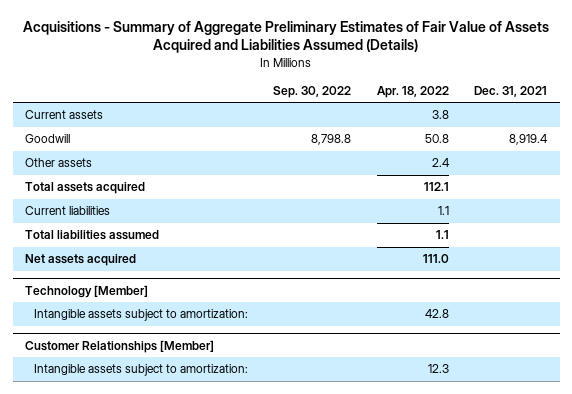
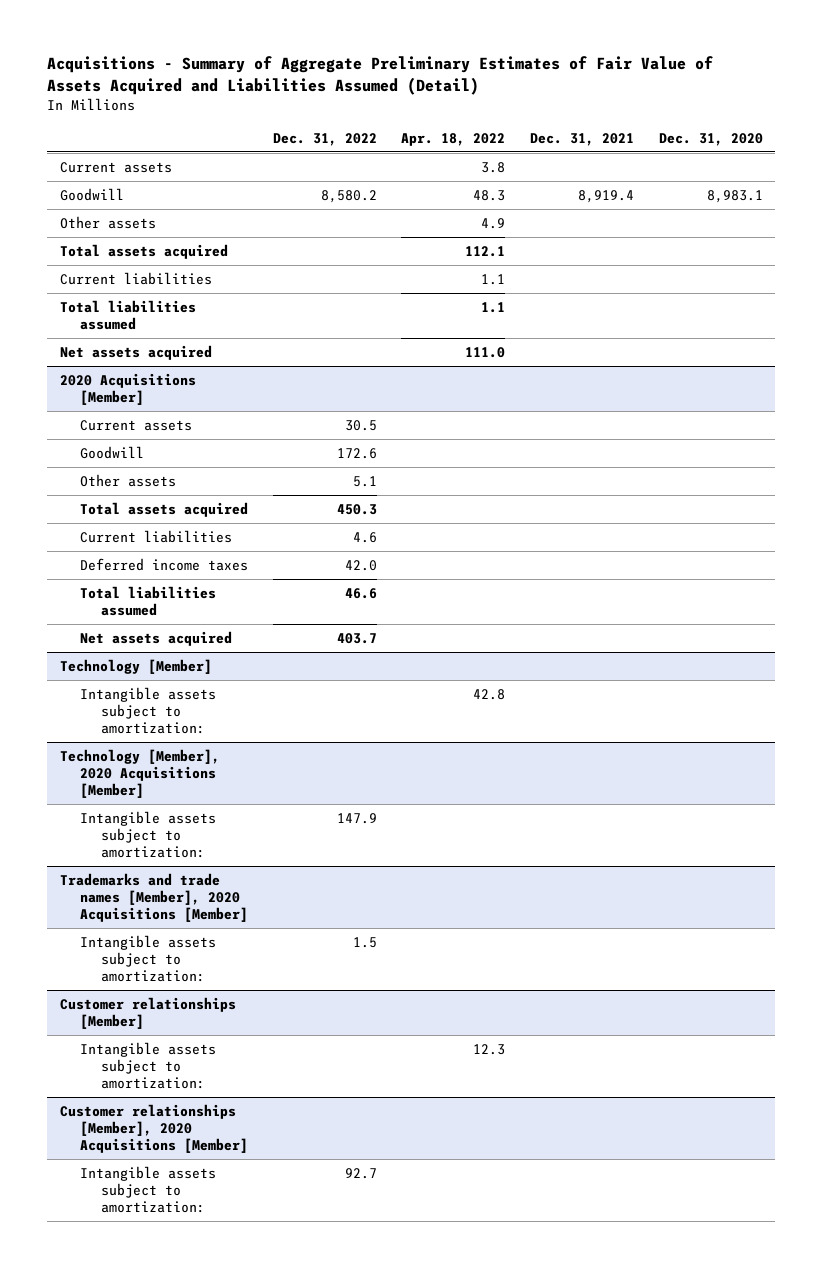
[23,20,550,54] Acquisitions - Summary of Aggregate Preliminary Estimates of Fair Value of Assets Acquired and Liabilities Assumed (Details) -> [47,56,714,95] Acquisitions - Summary of Aggregate Preliminary Estimates of Fair Value of Assets Acquired and Liabilities Assumed (Detail)
[273,85,352,98] Sep. 30, 2022 -> none
none -> [272,132,377,146] Dec. 31, 2022
none -> [658,132,763,146] Dec. 31, 2020
[424,134,449,144] 50.8 -> [473,189,506,201] 48.3
[431,158,450,168] 2.4 -> [481,217,506,229] 4.9
none -> [59,372,196,406] 2020 Acquisitions [Member]
none -> [80,419,193,431] Current assets
none -> [80,445,145,459] Goodwill
none -> [80,473,177,487] Other assets
none -> [80,501,249,517] Total assets acquired
none -> [80,529,233,543] Current liabilities
none -> [80,557,249,571] Deferred income taxes
none -> [80,585,217,617] Total liabilities assumed
none -> [80,630,233,646] Net assets acquired
none -> [59,748,220,799] Technology [Member], 2020 Acquisitions [Member]
none -> [80,810,217,859] Intangible assets subject to amortization:
none -> [59,872,249,923] Trademarks and trade names [Member], 2020 Acquisitions [Member]
none -> [80,934,217,983] Intangible assets subject to amortization:
[25,339,215,353] Customer Relationships [Member] -> [59,996,236,1030] Customer relationships [Member]
none -> [59,1103,249,1154] Customer relationships [Member], 2020 Acquisitions [Member]
none -> [80,1165,217,1214] Intangible assets subject to amortization:

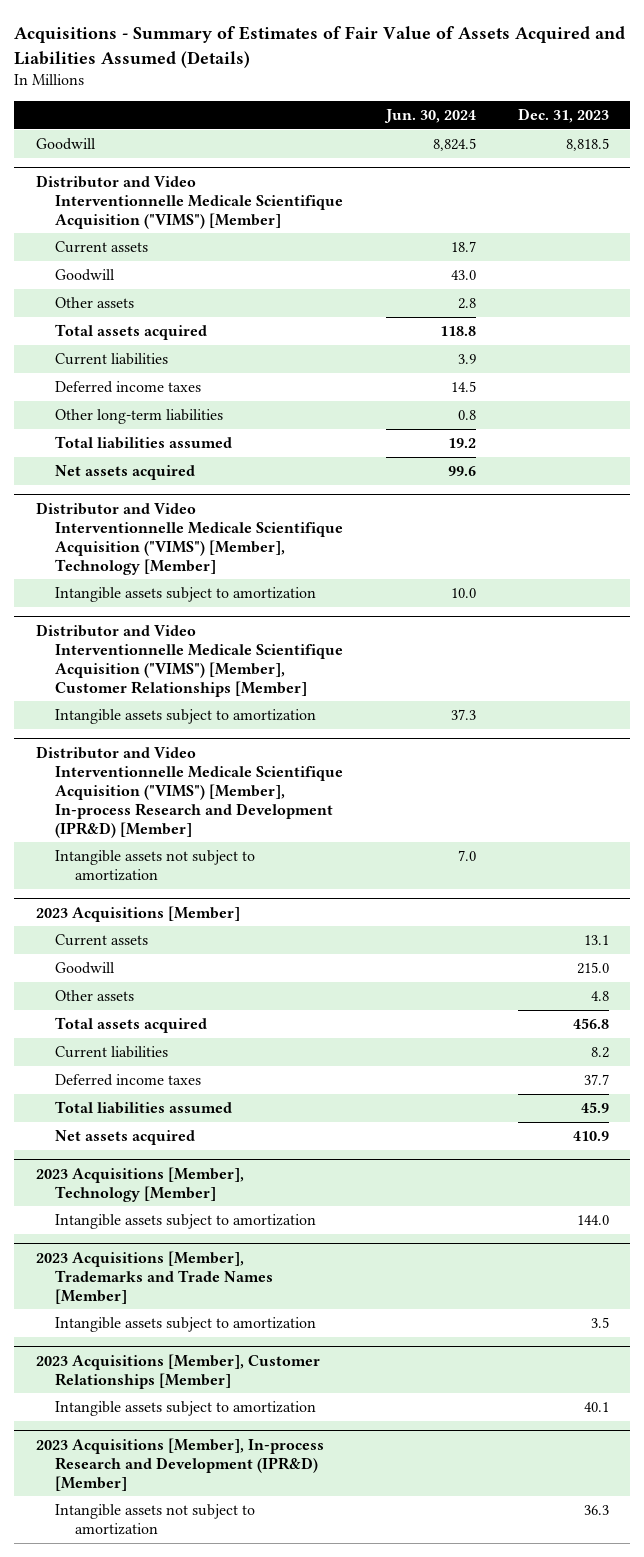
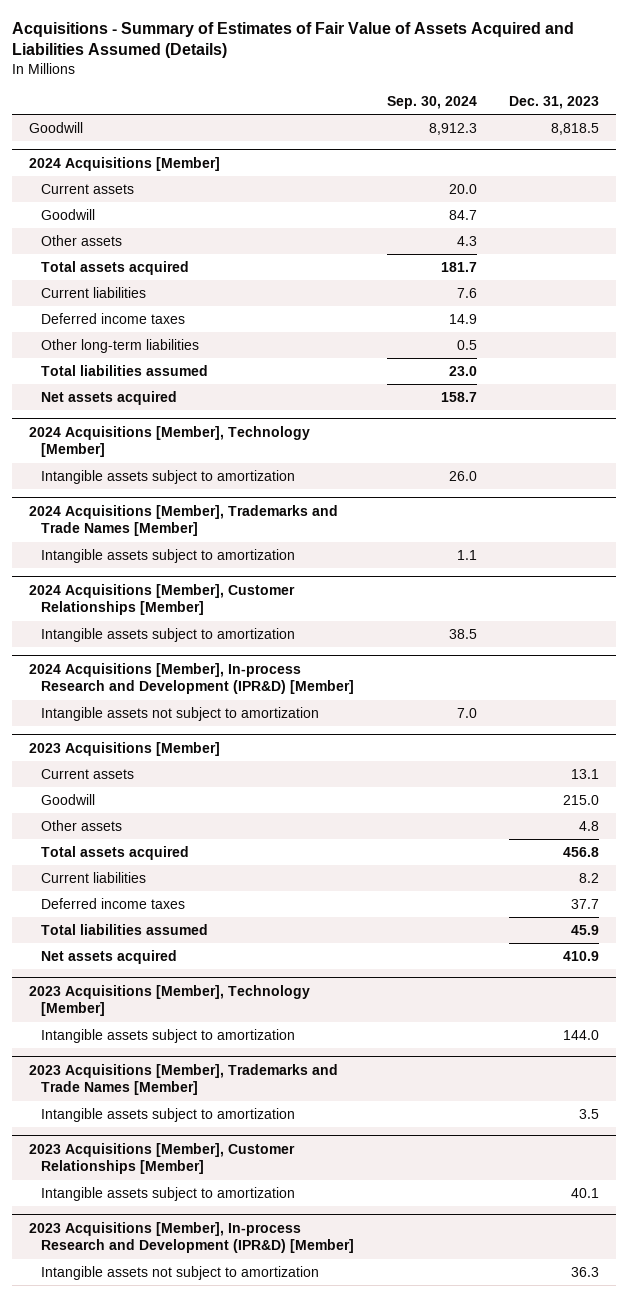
[383,108,476,123] Jun. 30, 2024 -> none
none -> [386,95,477,109] Sep. 30, 2024
[35,174,344,229] Distributor and Video Interventionnelle Medicale Scientifique Acquisition ("VIMS") [Member] -> [28,156,220,171] 2024 Acquisitions [Member]
[35,501,344,575] Distributor and Video Interventionnelle Medicale Scientifique Acquisition ("VIMS") [Member], Technology [Member] -> none
[55,587,317,603] Intangible assets subject to amortization -> none
[35,623,344,697] Distributor and Video Interventionnelle Medicale Scientifique Acquisition ("VIMS") [Member], Customer Relationships [Member] -> none
[55,709,317,725] Intangible assets subject to amortization -> none
none -> [28,425,310,458] 2024 Acquisitions [Member], Technology [Member]
none -> [40,469,295,484] Intangible assets subject to amortization
none -> [28,504,338,537] 2024 Acquisitions [Member], Trademarks and Trade Names [Member]
none -> [40,548,295,563] Intangible assets subject to amortization
none -> [28,583,295,616] 2024 Acquisitions [Member], Customer Relationships [Member]
none -> [40,627,295,642] Intangible assets subject to amortization
[35,745,344,838] Distributor and Video Interventionnelle Medicale Scientifique Acquisition ("VIMS") [Member], In-process Research and Development (IPR&D) [Member] -> [28,662,354,695] 2024 Acquisitions [Member], In-process Research and Development (IPR&D) [Member]

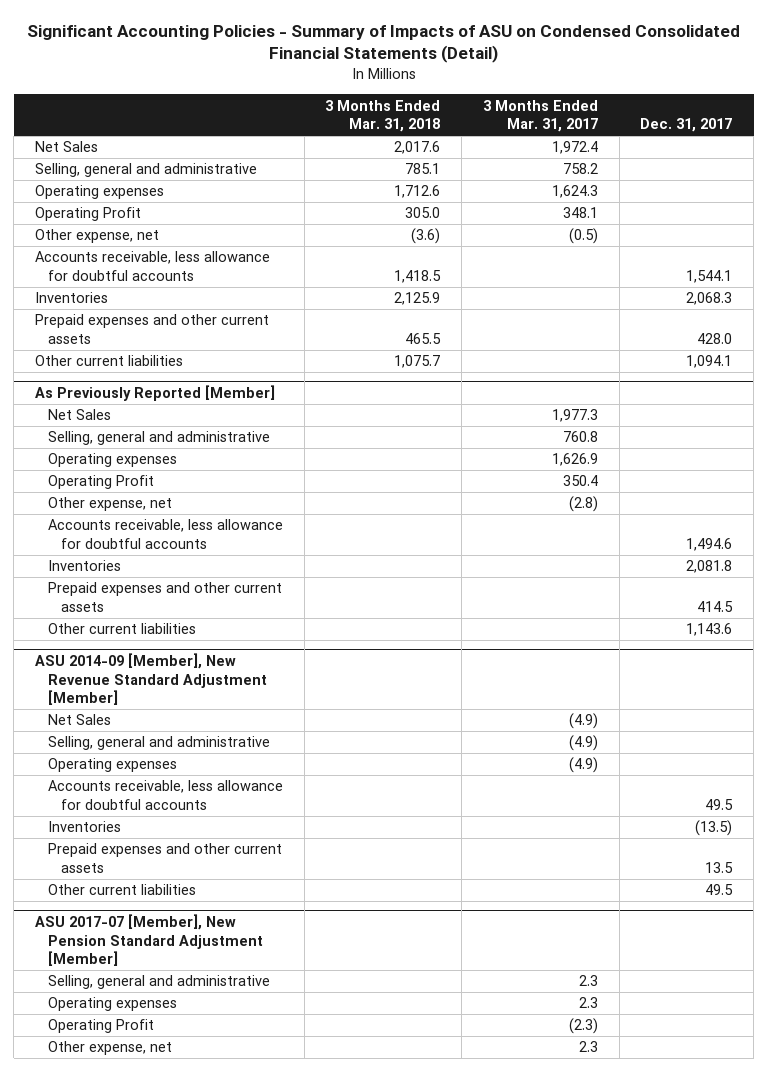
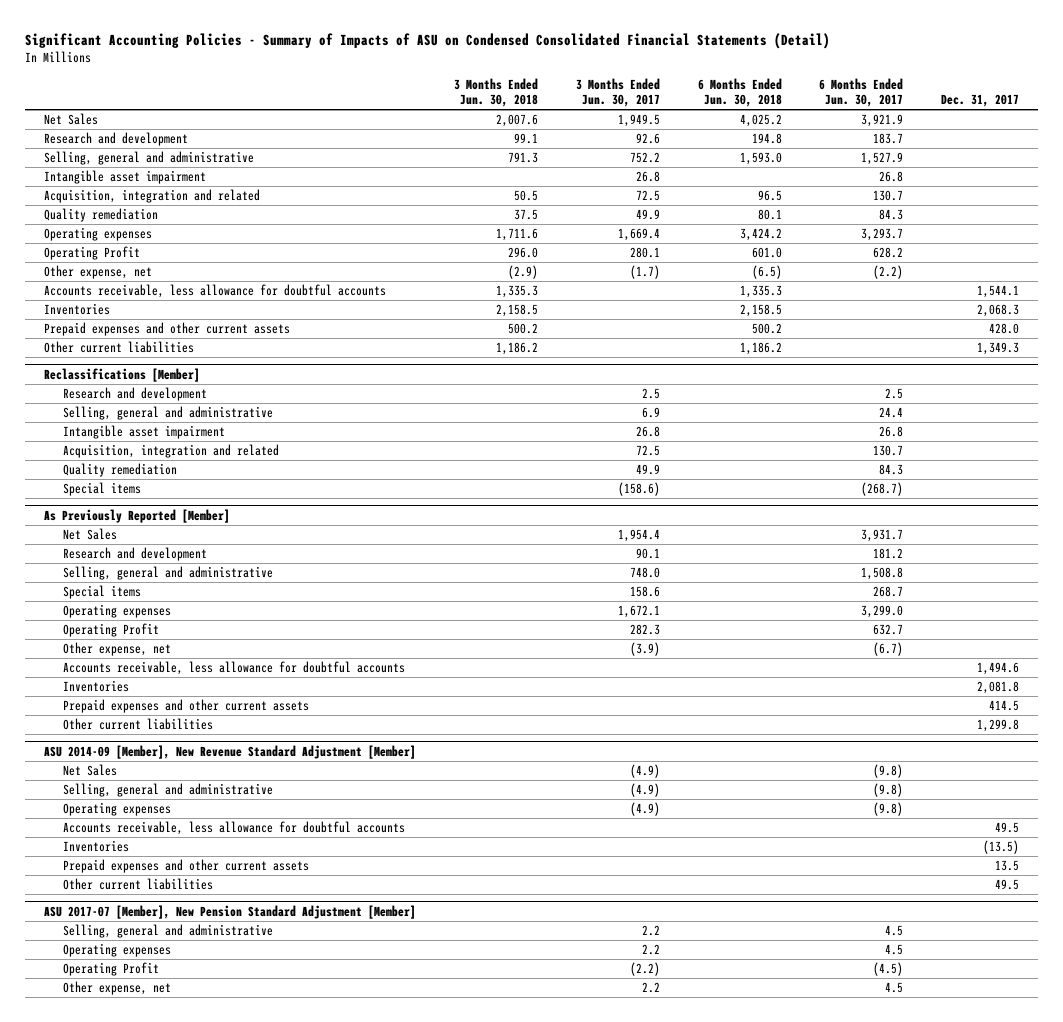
[325,99,441,133] 3 Months Ended Mar. 31, 2018 -> none
[482,99,598,133] 3 Months Ended Mar. 31, 2017 -> none
none -> [453,78,538,108] 3 Months Ended Jun. 30, 2018
none -> [575,78,660,108] 3 Months Ended Jun. 30, 2017
none -> [697,78,782,108] 6 Months Ended Jun. 30, 2018
none -> [819,78,904,108] 6 Months Ended Jun. 30, 2017
none -> [44,131,189,146] Research and development
none -> [44,169,207,184] Intangible asset impairment
none -> [44,188,261,203] Acquisition, integration and related
none -> [44,207,159,222] Quality remediation
[686,355,733,369] 1,094.1 -> [977,341,1020,355] 1,349.3
none -> [44,367,201,382] Reclassifications [Member]
none -> [62,386,207,401] Research and development
none -> [62,405,273,420] Selling, general and administrative
none -> [62,424,225,439] Intangible asset impairment
none -> [62,443,279,458] Acquisition, integration and related
none -> [62,462,177,477] Quality remediation
none -> [62,481,141,496] Special items
none -> [62,546,207,561] Research and development
none -> [62,584,141,599] Special items
[686,623,733,637] 1,143.6 -> [977,718,1020,732] 1,299.8

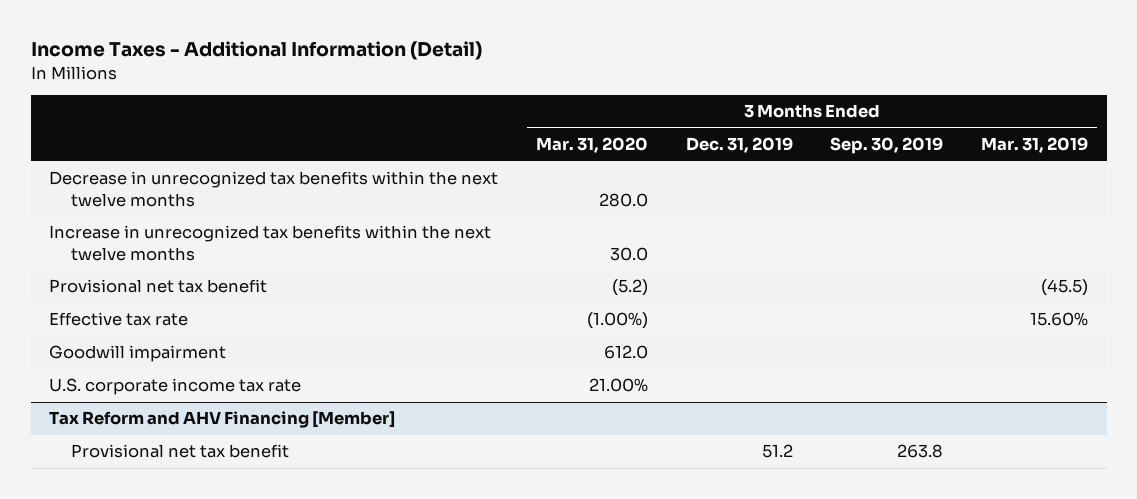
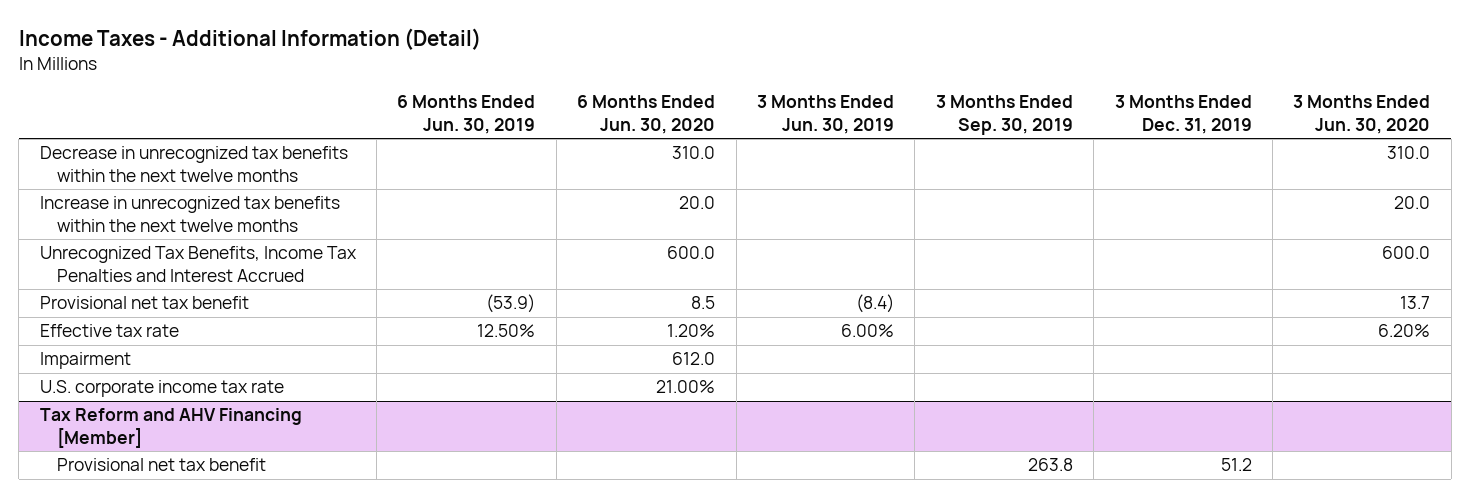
[536,137,649,154] Mar. 31, 2020 -> none
[980,137,1088,154] Mar. 31, 2019 -> none
none -> [397,95,536,135] 6 Months Ended Jun. 30, 2019
none -> [577,95,716,135] 6 Months Ended Jun. 30, 2020
none -> [757,95,895,135] 3 Months Ended Jun. 30, 2019
none -> [1293,95,1431,135] 3 Months Ended Jun. 30, 2020
none -> [39,246,357,283] Unrecognized Tax Benefits, Income Tax Penalties and Interest Accrued
[49,345,227,363] Goodwill impairment -> [39,352,131,370] Impairment

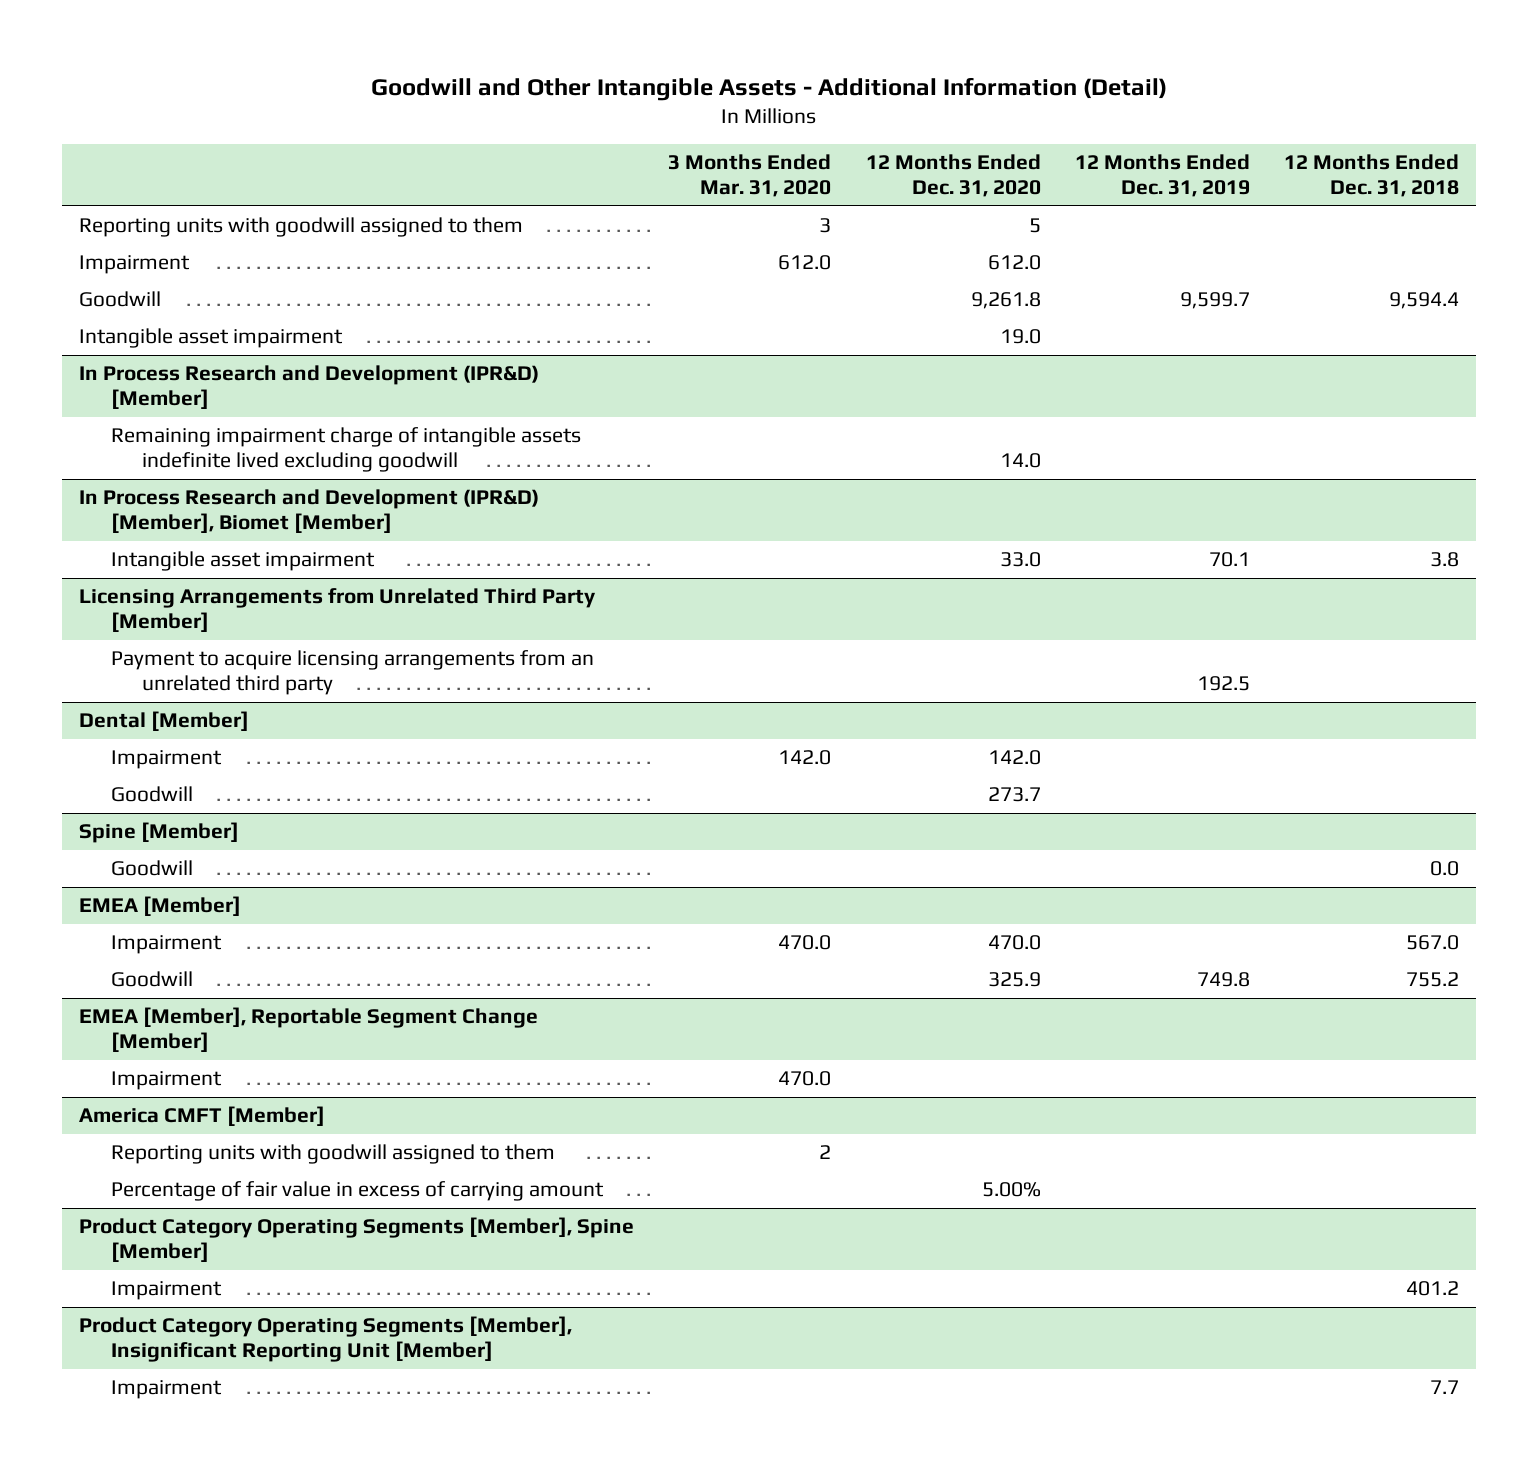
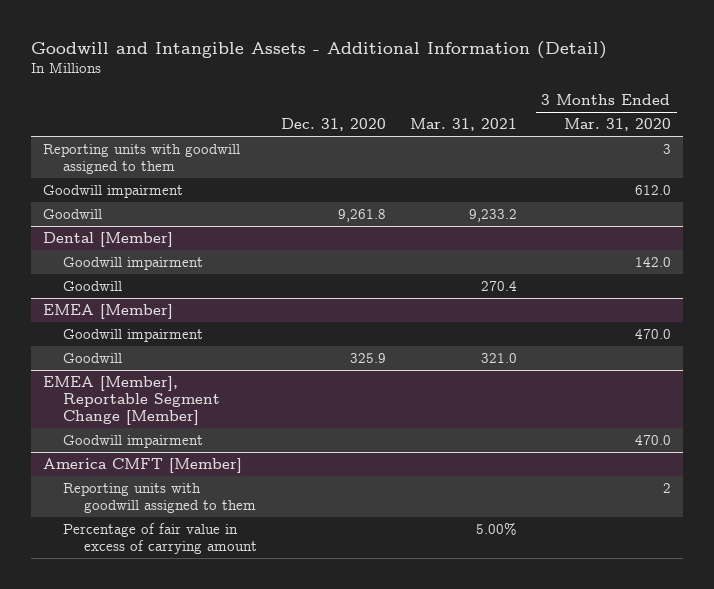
[371,76,1168,101] Goodwill and Other Intangible Assets - Additional Information (Detail) -> [30,40,607,59] Goodwill and Intangible Assets - Additional Information (Detail)
[865,154,1041,198] 12 Months Ended Dec. 31, 2020 -> none
[1075,154,1251,198] 12 Months Ended Dec. 31, 2019 -> none
[1284,154,1460,198] 12 Months Ended Dec. 31, 2018 -> none
none -> [281,118,387,132] Dec. 31, 2020
none -> [410,118,518,132] Mar. 31, 2021
[79,255,191,275] Impairment -> [42,185,183,199] Goodwill impairment
[79,328,344,349] Intangible asset impairment -> none
[79,365,540,410] In Process Research and Development (IPR&D) [Member] -> none
[110,427,581,473] Remaining impairment charge of intangible assets indefinite lived excluding goodwill -> none
[79,489,540,534] In Process Research and Development (IPR&D) [Member], Biomet [Member] -> none
[110,551,375,572] Intangible asset impairment -> none
[79,588,597,633] Licensing Arrangements from Unrelated Third Party [Member] -> none
[110,650,594,696] Payment to acquire licensing arrangements from an unrelated third party -> none
[110,750,222,770] Impairment -> [63,257,204,271] Goodwill impairment
[79,822,240,844] Spine [Member] -> none
[110,860,193,877] Goodwill -> none
[110,935,222,955] Impairment -> [63,329,204,343] Goodwill impairment
[110,1071,222,1091] Impairment -> [63,435,204,449] Goodwill impairment
[79,1217,635,1263] Product Category Operating Segments [Member], Spine [Member] -> none
[110,1281,222,1301] Impairment -> none
[79,1316,573,1363] Product Category Operating Segments [Member], Insignificant Reporting Unit [Member] -> none
[110,1380,222,1400] Impairment -> none

